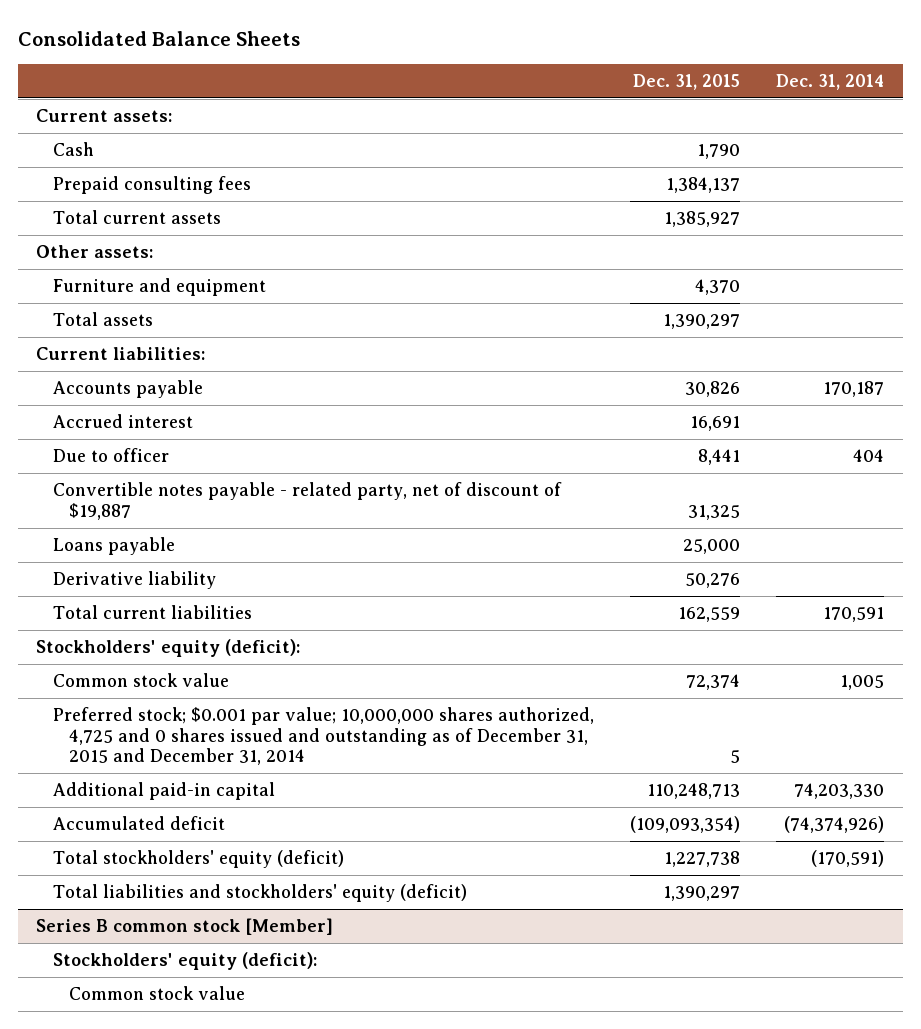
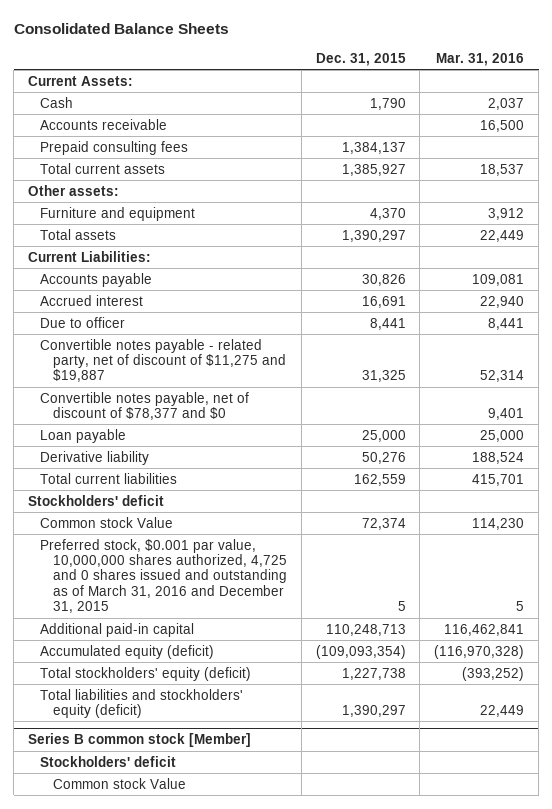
[776,74,885,91] Dec. 31, 2014 -> none
none -> [436,53,525,67] Mar. 31, 2016
[36,109,173,123] Current assets: -> [27,75,133,86] Current Assets:
none -> [40,118,168,130] Accounts receivable
[36,347,206,361] Current liabilities: -> [27,250,151,262] Current Liabilities:
[52,482,562,520] Convertible notes payable - related party, net of discount of $19,887 -> [40,338,286,383] Convertible notes payable - related party, net of discount of $11,275 and $19,887
none -> [40,391,250,420] Convertible notes payable, net of discount of $78,377 and $0
[52,537,175,556] Loans payable -> [40,428,127,443] Loan payable
[36,639,301,658] Stockholders' equity (deficit): -> [27,494,164,506] Stockholders' deficit
[52,673,229,688] Common stock value -> [40,516,174,528] Common stock Value
[52,707,594,766] Preferred stock; $0.001 par value; 10,000,000 shares authorized, 4,725 and 0 shares issued and outstanding as of December 31, 2015 and December 31, 2014 -> [40,538,287,614] Preferred stock, $0.001 par value, 10,000,000 shares authorized, 4,725 and 0 shares issued and outstanding as of March 31, 2016 and December 31, 2015
[52,816,225,831] Accumulated deficit -> [40,644,215,659] Accumulated equity (deficit)
[52,952,317,971] Stockholders' equity (deficit): -> [40,755,177,767] Stockholders' deficit
[69,986,246,1001] Common stock value -> [52,777,186,789] Common stock Value

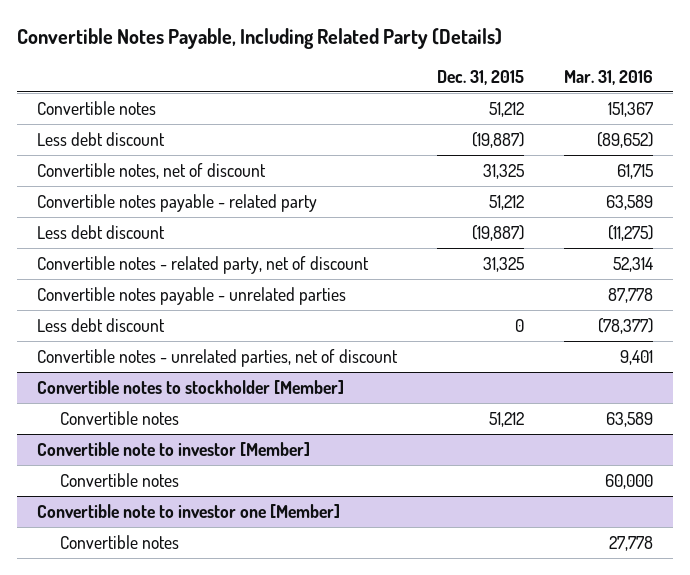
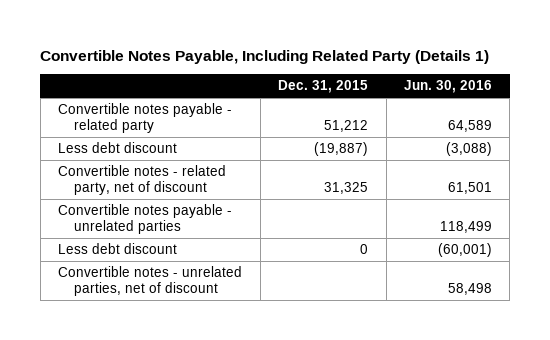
[16,27,502,49] Convertible Notes Payable, Including Related Party (Details) -> [40,49,490,64] Convertible Notes Payable, Including Related Party (Details 1)
[563,69,653,85] Mar. 31, 2016 -> none
none -> [403,80,492,94] Jun. 30, 2016
[36,100,156,115] Convertible notes -> none
[36,131,165,146] Less debt discount -> none
[36,162,266,179] Convertible notes, net of discount -> none
[36,379,344,394] Convertible notes to stockholder [Member] -> none
[59,410,179,425] Convertible notes -> none
[36,441,310,456] Convertible note to investor [Member] -> none
[59,472,179,487] Convertible notes -> none
[36,503,340,518] Convertible note to investor one [Member] -> none
[59,534,179,549] Convertible notes -> none

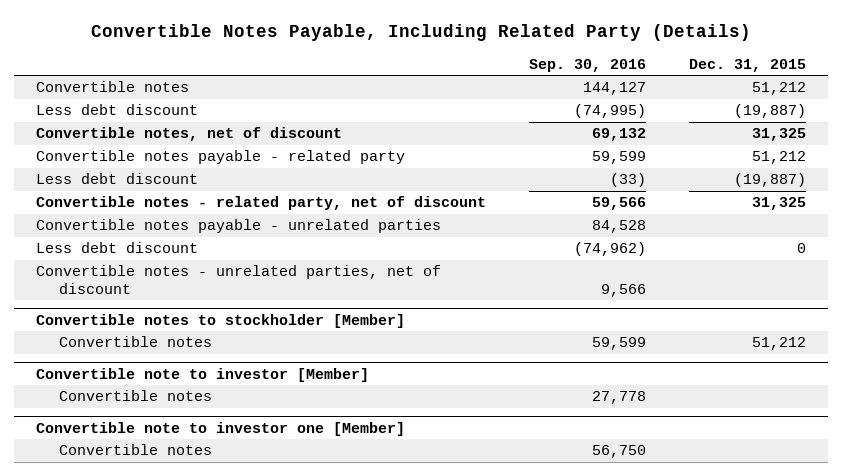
[40,49,490,64] Convertible Notes Payable, Including Related Party (Details 1) -> [90,24,751,42] Convertible Notes Payable, Including Related Party (Details)
[403,80,492,94] Jun. 30, 2016 -> none
none -> [528,58,646,72] Sep. 30, 2016
none -> [35,81,189,93] Convertible notes
none -> [35,104,198,116] Less debt discount
none -> [35,127,342,142] Convertible notes, net of discount
none -> [35,314,405,329] Convertible notes to stockholder [Member]
none -> [59,336,213,348] Convertible notes
none -> [35,368,369,383] Convertible note to investor [Member]
none -> [59,390,213,402] Convertible notes
none -> [35,422,405,437] Convertible note to investor one [Member]
none -> [59,444,213,456] Convertible notes

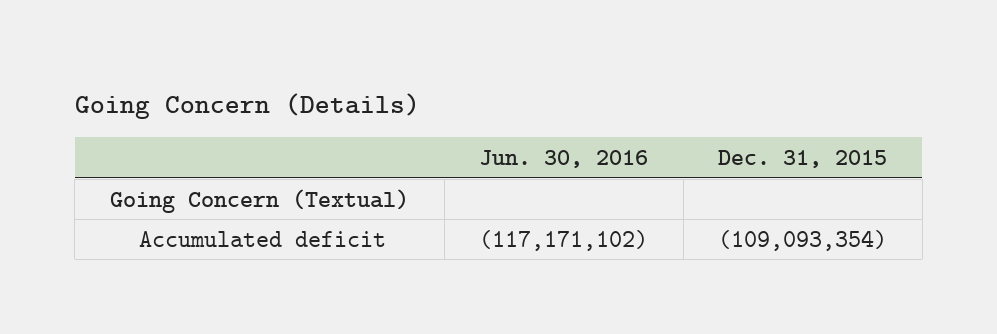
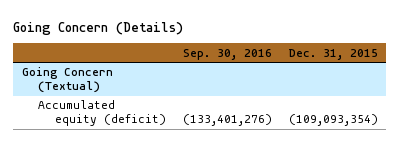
[479,149,649,168] Jun. 30, 2016 -> none
none -> [182,48,272,60] Sep. 30, 2016
[138,230,386,247] Accumulated deficit -> [38,100,166,127] Accumulated equity (deficit)

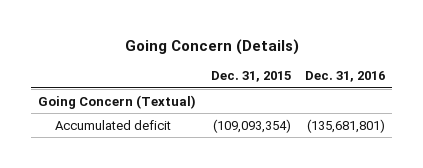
[182,48,272,60] Sep. 30, 2016 -> none
none -> [305,71,386,83] Dec. 31, 2016
[38,100,166,127] Accumulated equity (deficit) -> [55,119,172,130] Accumulated deficit

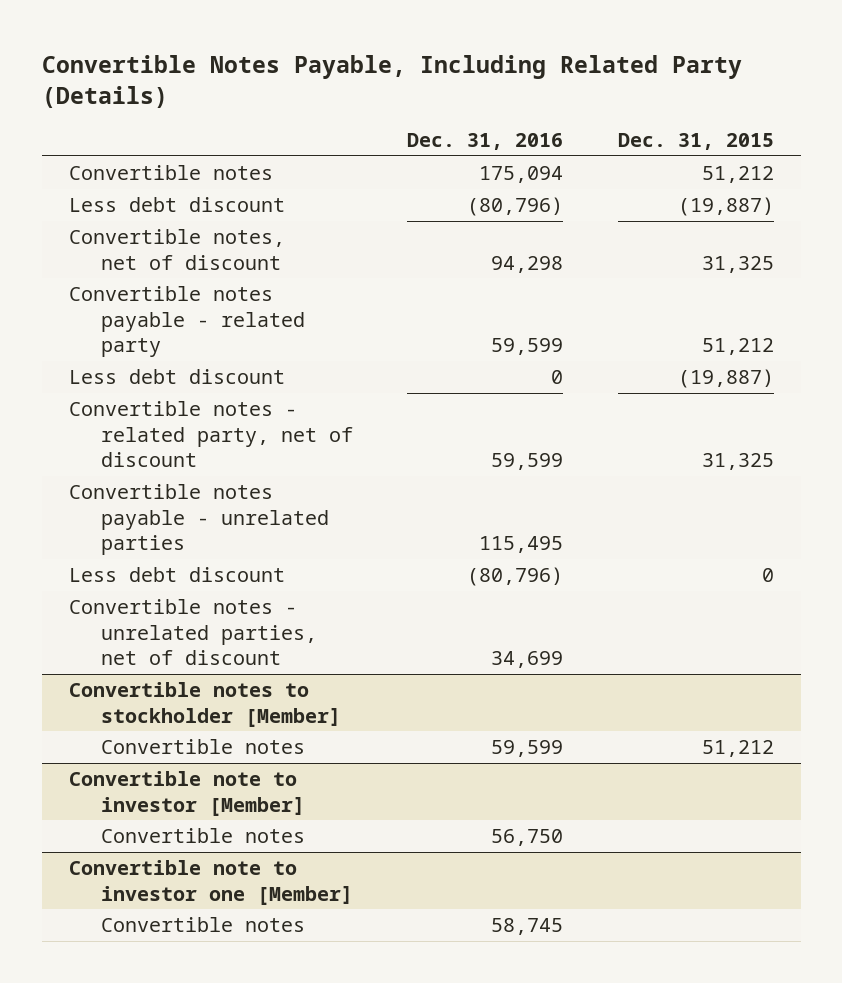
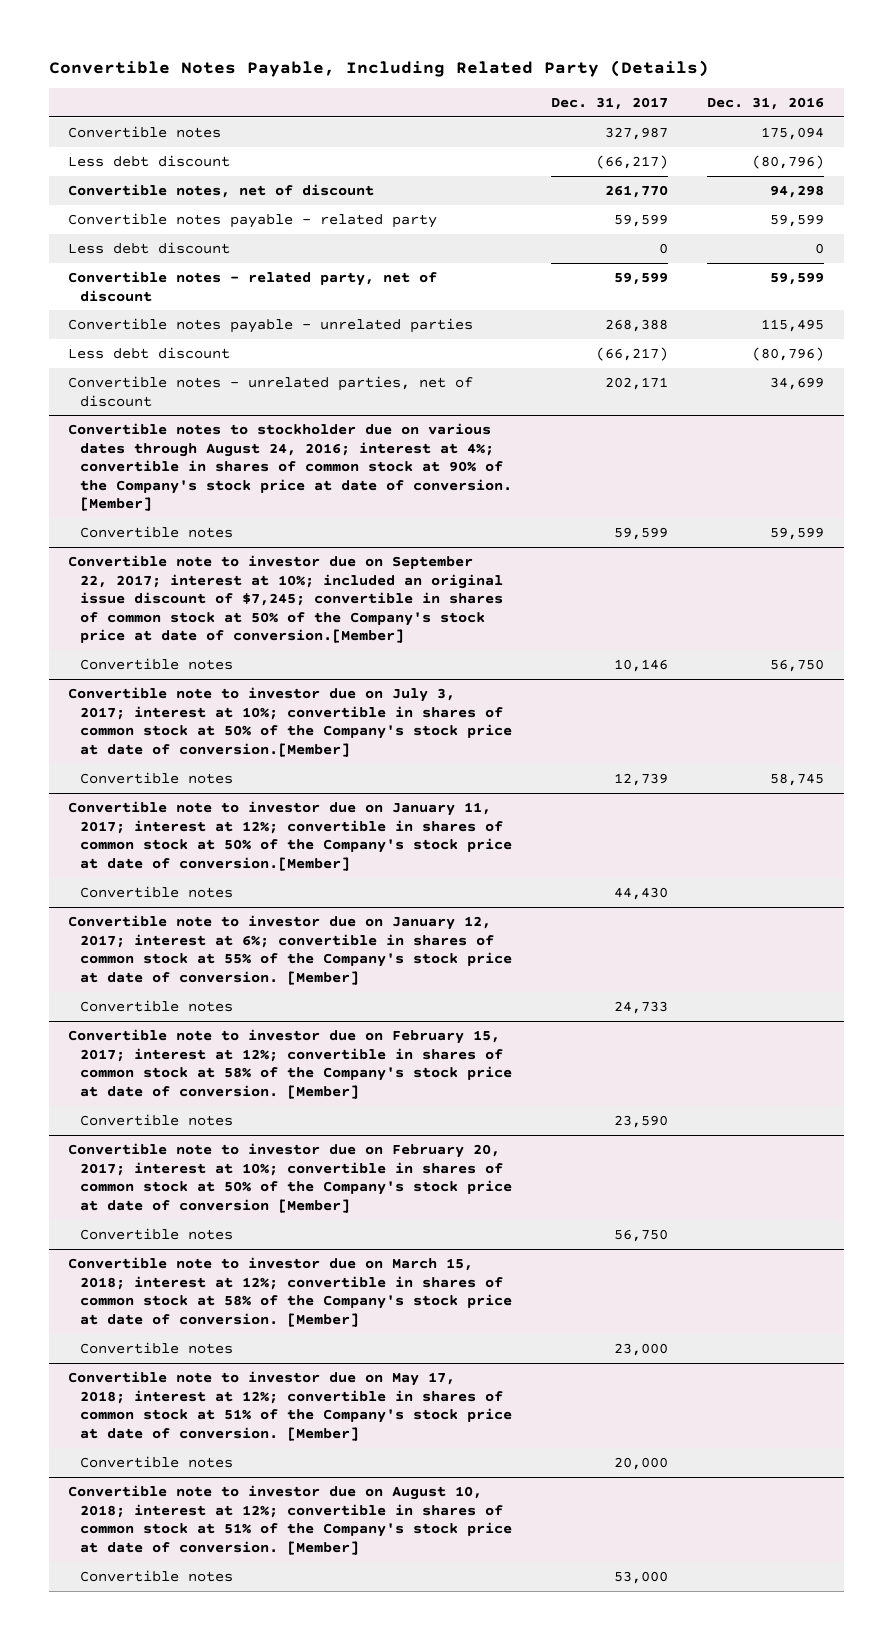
[617,133,774,151] Dec. 31, 2015 -> none
none -> [551,97,669,111] Dec. 31, 2017
[68,682,341,727] Convertible notes to stockholder [Member] -> [68,422,513,512] Convertible notes to stockholder due on various dates through August 24, 2016; interest at 4%; convertible in shares of common stock at 90% of the Company's stock price at date of conversion. [Member]
[68,771,305,816] Convertible note to investor [Member] -> [68,554,504,644] Convertible note to investor due on September 22, 2017; interest at 10%; included an original issue discount of $7,245; convertible in shares of common stock at 50% of the Company's stock price at date of conversion.[Member]
[68,860,353,905] Convertible note to investor one [Member] -> [68,686,513,757] Convertible note to investor due on July 3, 2017; interest at 10%; convertible in shares of common stock at 50% of the Company's stock price at date of conversion.[Member]
none -> [68,800,513,871] Convertible note to investor due on January 11, 2017; interest at 12%; convertible in shares of common stock at 50% of the Company's stock price at date of conversion.[Member]
none -> [80,885,234,898] Convertible notes
none -> [68,914,513,985] Convertible note to investor due on January 12, 2017; interest at 6%; convertible in shares of common stock at 55% of the Company's stock price at date of conversion. [Member]
none -> [80,999,234,1012] Convertible notes
none -> [68,1028,513,1099] Convertible note to investor due on February 15, 2017; interest at 12%; convertible in shares of common stock at 58% of the Company's stock price at date of conversion. [Member]
none -> [80,1113,234,1126] Convertible notes
none -> [68,1142,513,1213] Convertible note to investor due on February 20, 2017; interest at 10%; convertible in shares of common stock at 50% of the Company's stock price at date of conversion [Member]
none -> [80,1227,234,1240] Convertible notes
none -> [68,1256,513,1327] Convertible note to investor due on March 15, 2018; interest at 12%; convertible in shares of common stock at 58% of the Company's stock price at date of conversion. [Member]
none -> [80,1341,234,1354] Convertible notes
none -> [68,1370,513,1441] Convertible note to investor due on May 17, 2018; interest at 12%; convertible in shares of common stock at 51% of the Company's stock price at date of conversion. [Member]
none -> [80,1455,234,1468] Convertible notes
none -> [68,1484,513,1555] Convertible note to investor due on August 10, 2018; interest at 12%; convertible in shares of common stock at 51% of the Company's stock price at date of conversion. [Member]
none -> [80,1569,234,1582] Convertible notes

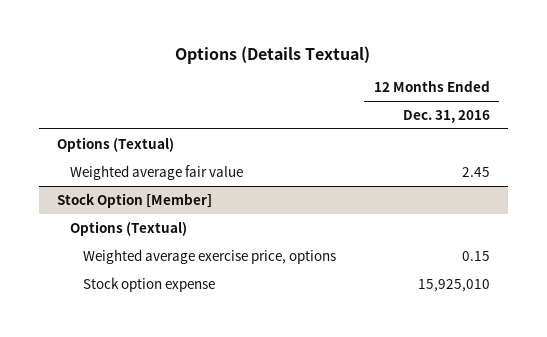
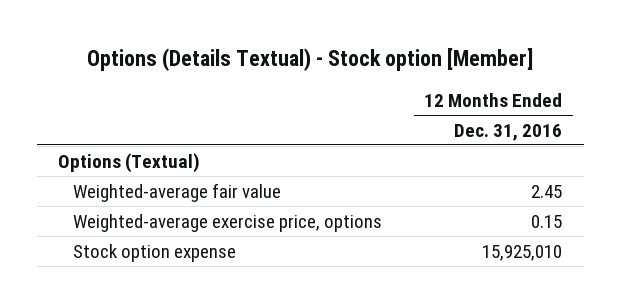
[175,45,371,64] Options (Details Textual) -> [87,48,534,72] Options (Details Textual) - Stock option [Member]
[57,192,213,208] Stock Option [Member] -> none
[70,220,188,236] Options (Textual) -> none
[70,164,244,180] Weighted average fair value -> [72,182,281,202] Weighted-average fair value
[83,248,337,264] Weighted average exercise price, options -> [72,213,382,232] Weighted-average exercise price, options

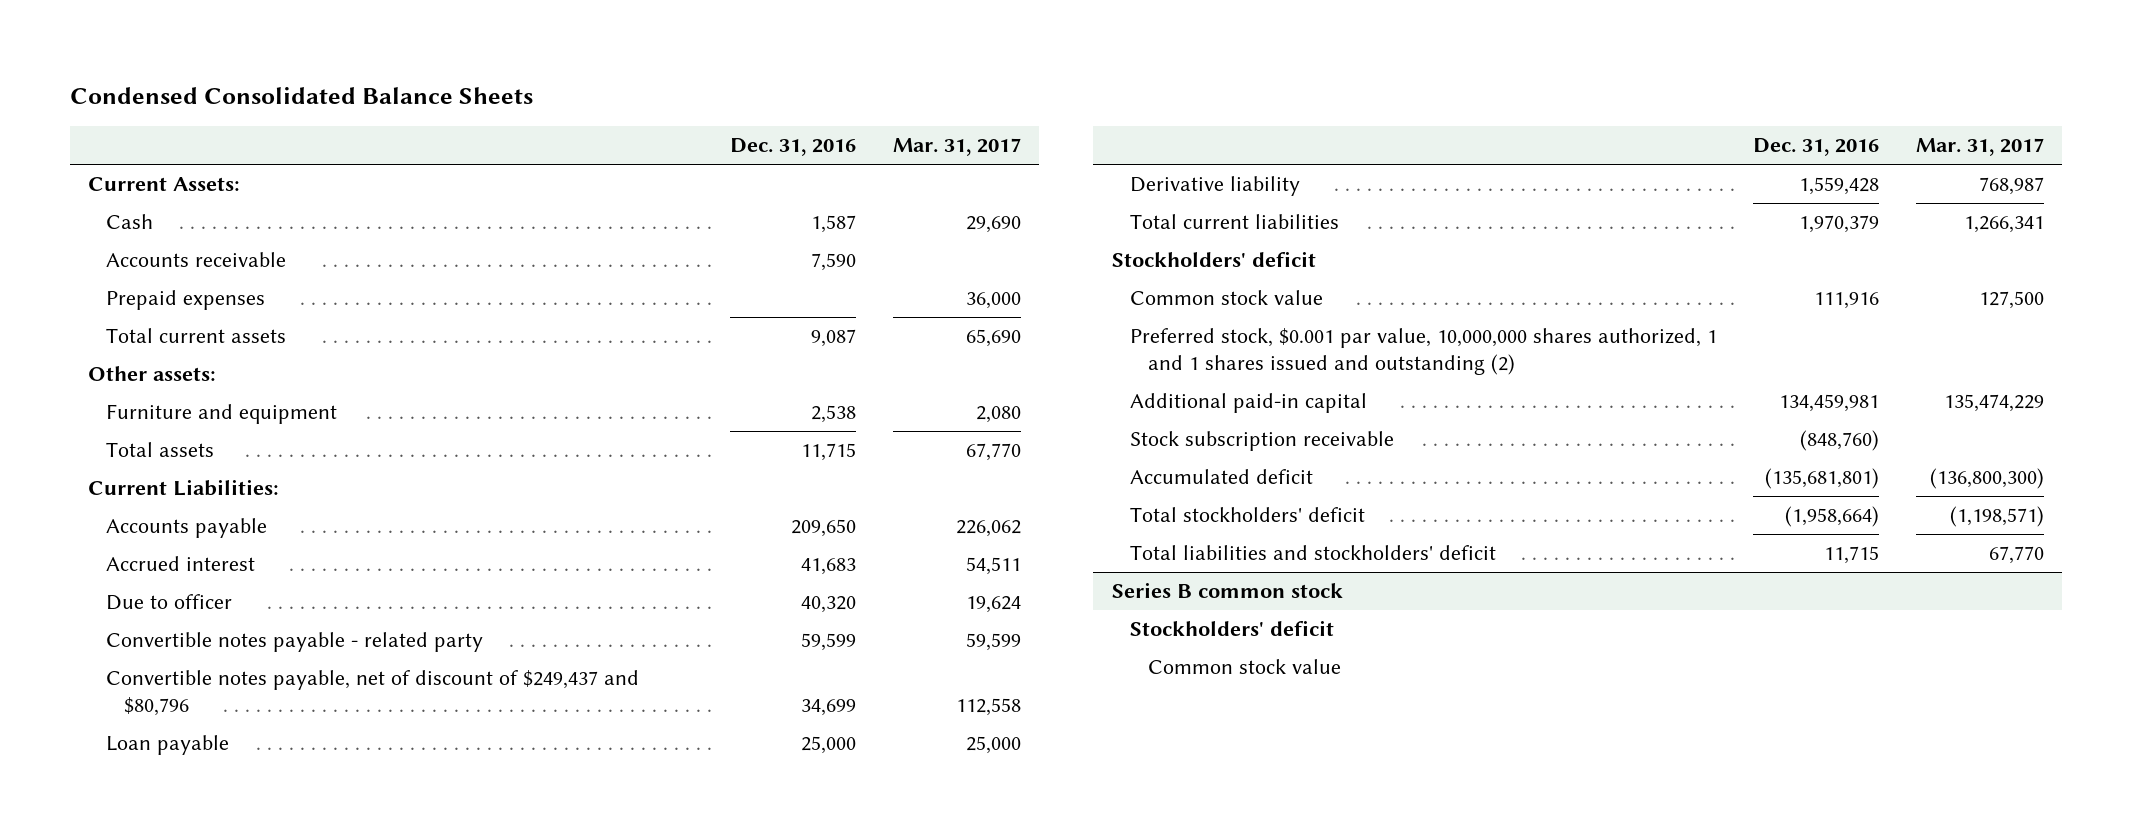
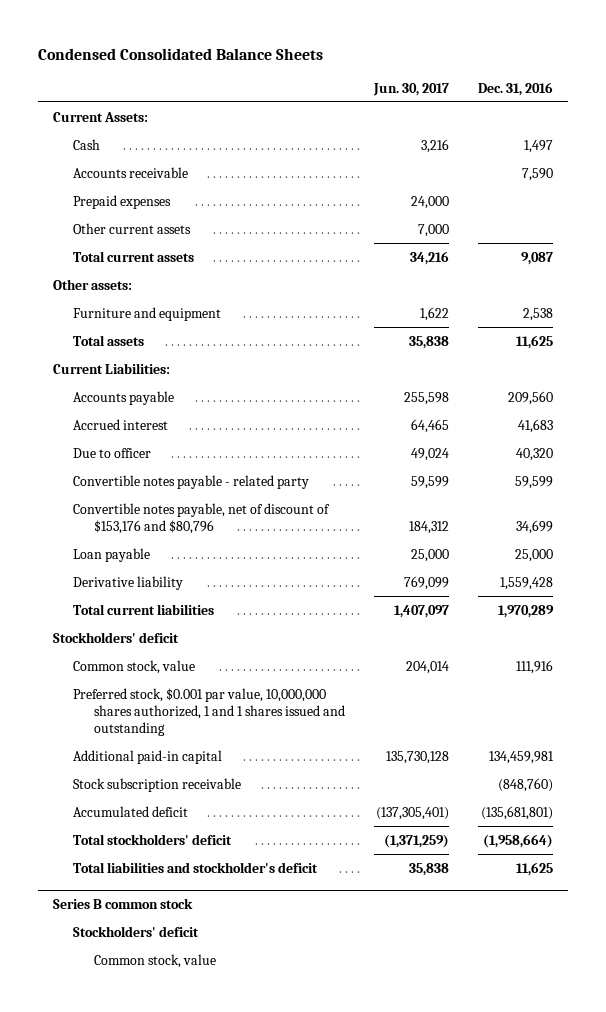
[892,137,1021,156] Mar. 31, 2017 -> none
none -> [373,82,450,96] Jun. 30, 2017
[810,215,856,234] 1,587 -> [524,139,554,153] 1,497
none -> [73,222,192,234] Other current assets
[800,443,856,462] 11,715 -> [516,334,554,349] 11,625
[790,519,856,538] 209,650 -> [508,390,554,405] 209,560
[106,670,640,717] Convertible notes payable, net of discount of $249,437 and $80,796 -> [73,502,331,534] Convertible notes payable, net of discount of $153,176 and $80,796
[1799,215,1880,234] 1,970,379 -> [498,604,555,618] 1,970,289
[1129,290,1323,306] Common stock value -> [73,659,196,674] Common stock, value
[1129,328,1717,376] Preferred stock, $0.001 par value, 10,000,000 shares authorized, 1 and 1 shares issued and outstanding (2) -> [73,687,346,736] Preferred stock, $0.001 par value, 10,000,000 shares authorized, 1 and 1 shares issued and outstanding
[1129,545,1496,561] Total liabilities and stockholders' deficit -> [73,861,319,873] Total liabilities and stockholder's deficit
[1824,546,1880,565] 11,715 -> [516,861,554,876] 11,625
[1147,659,1341,675] Common stock value -> [94,953,217,968] Common stock, value

